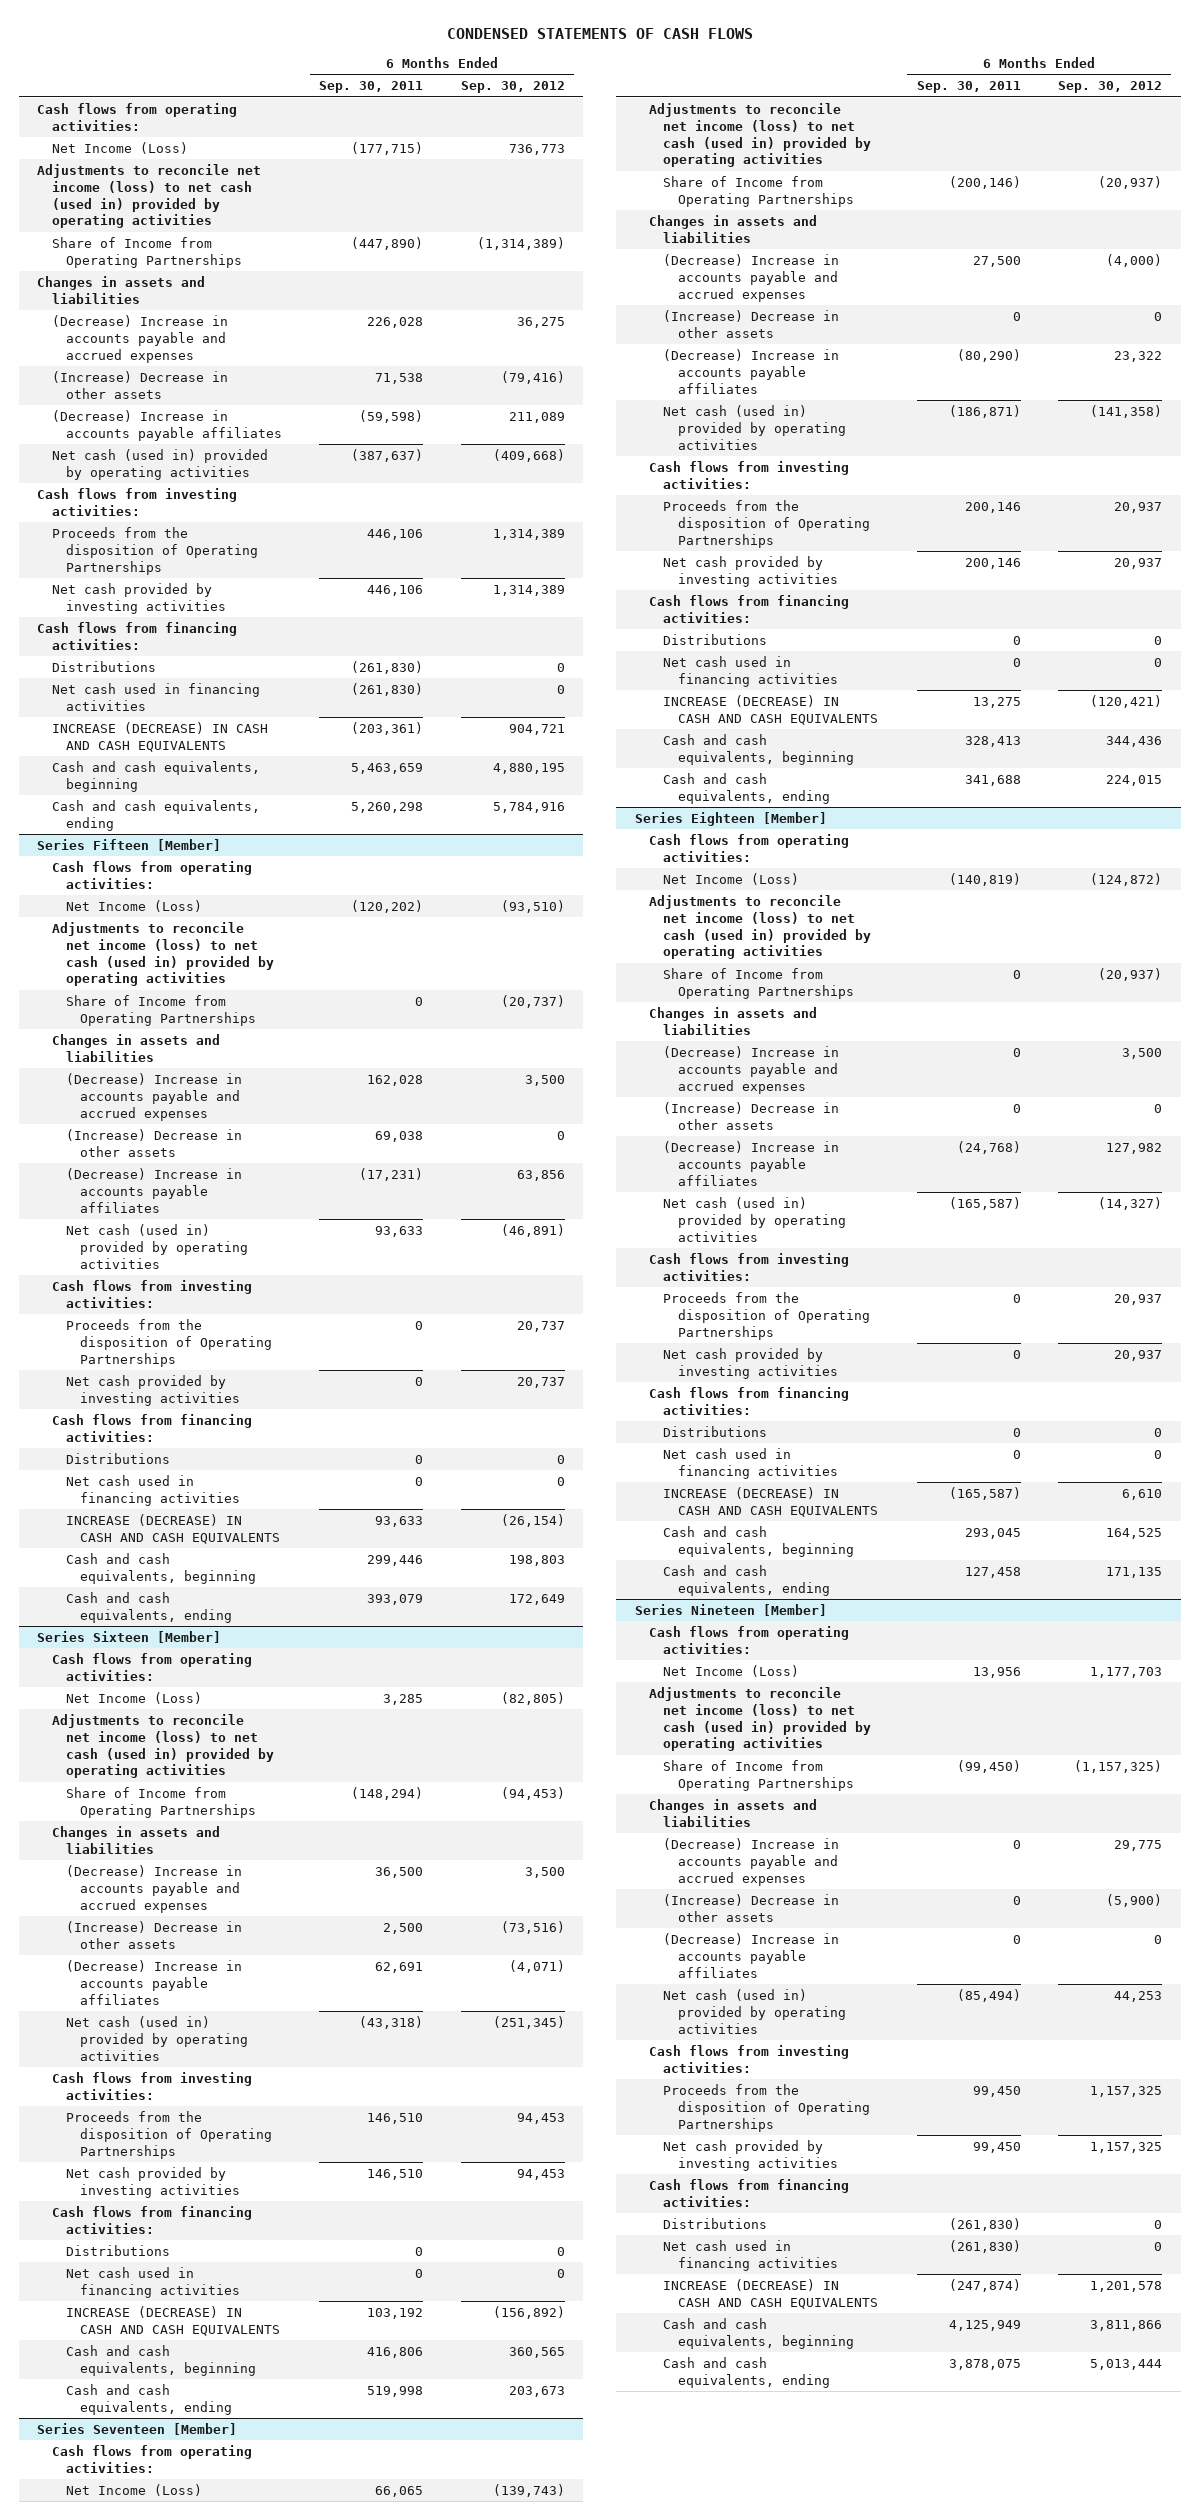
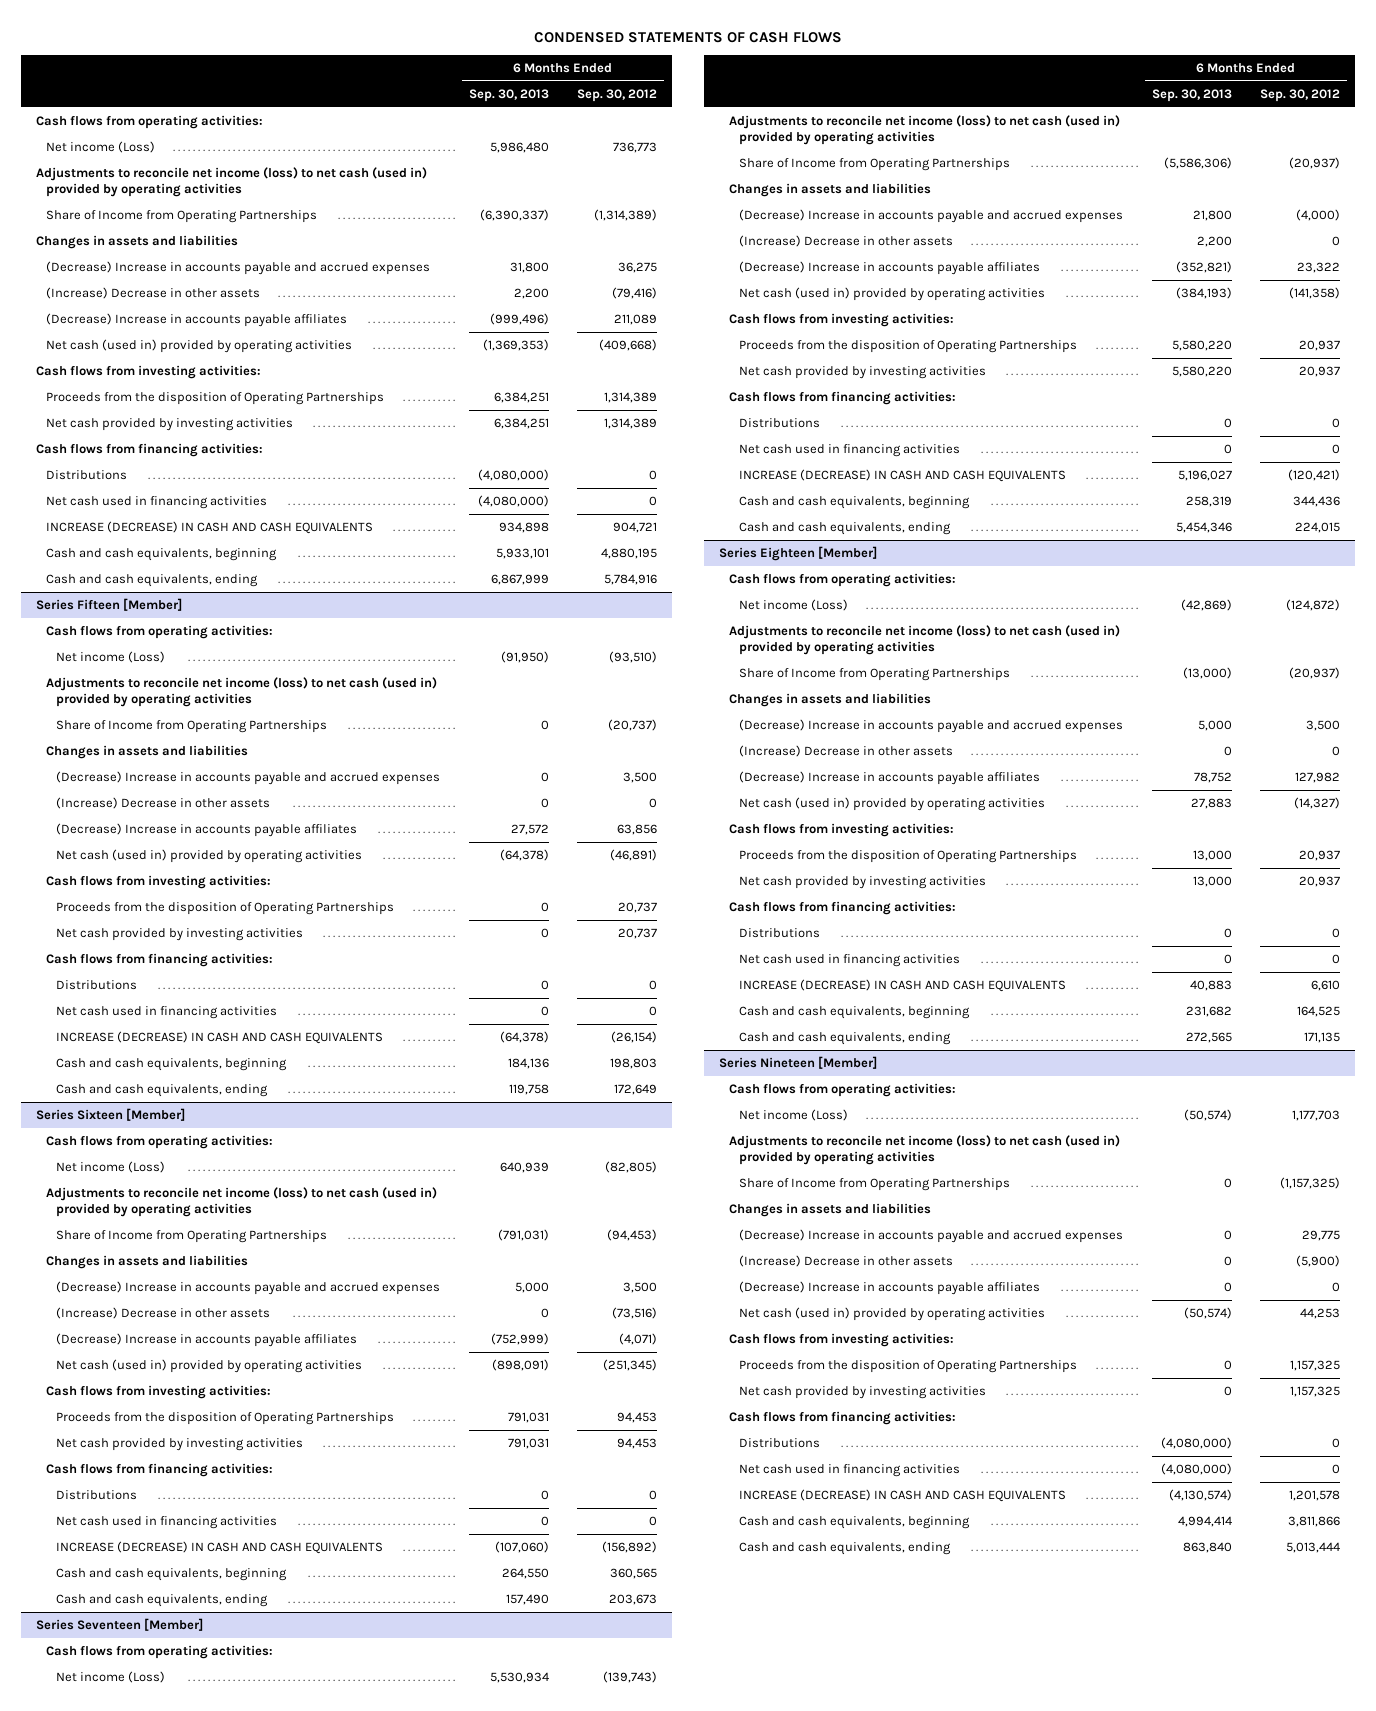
[319,81,424,94] Sep. 30, 2011 -> none
none -> [468,88,549,102] Sep. 30, 2013
[51,141,188,154] Net Income (Loss) -> [46,141,156,154] Net income (Loss)
[66,899,203,912] Net Income (Loss) -> [56,651,166,664] Net income (Loss)
[66,1691,203,1704] Net Income (Loss) -> [56,1161,166,1174] Net income (Loss)
[66,2483,203,2496] Net Income (Loss) -> [56,1671,166,1684] Net income (Loss)
[663,872,800,885] Net Income (Loss) -> [739,599,849,612] Net income (Loss)
[663,1664,800,1677] Net Income (Loss) -> [739,1109,849,1122] Net income (Loss)

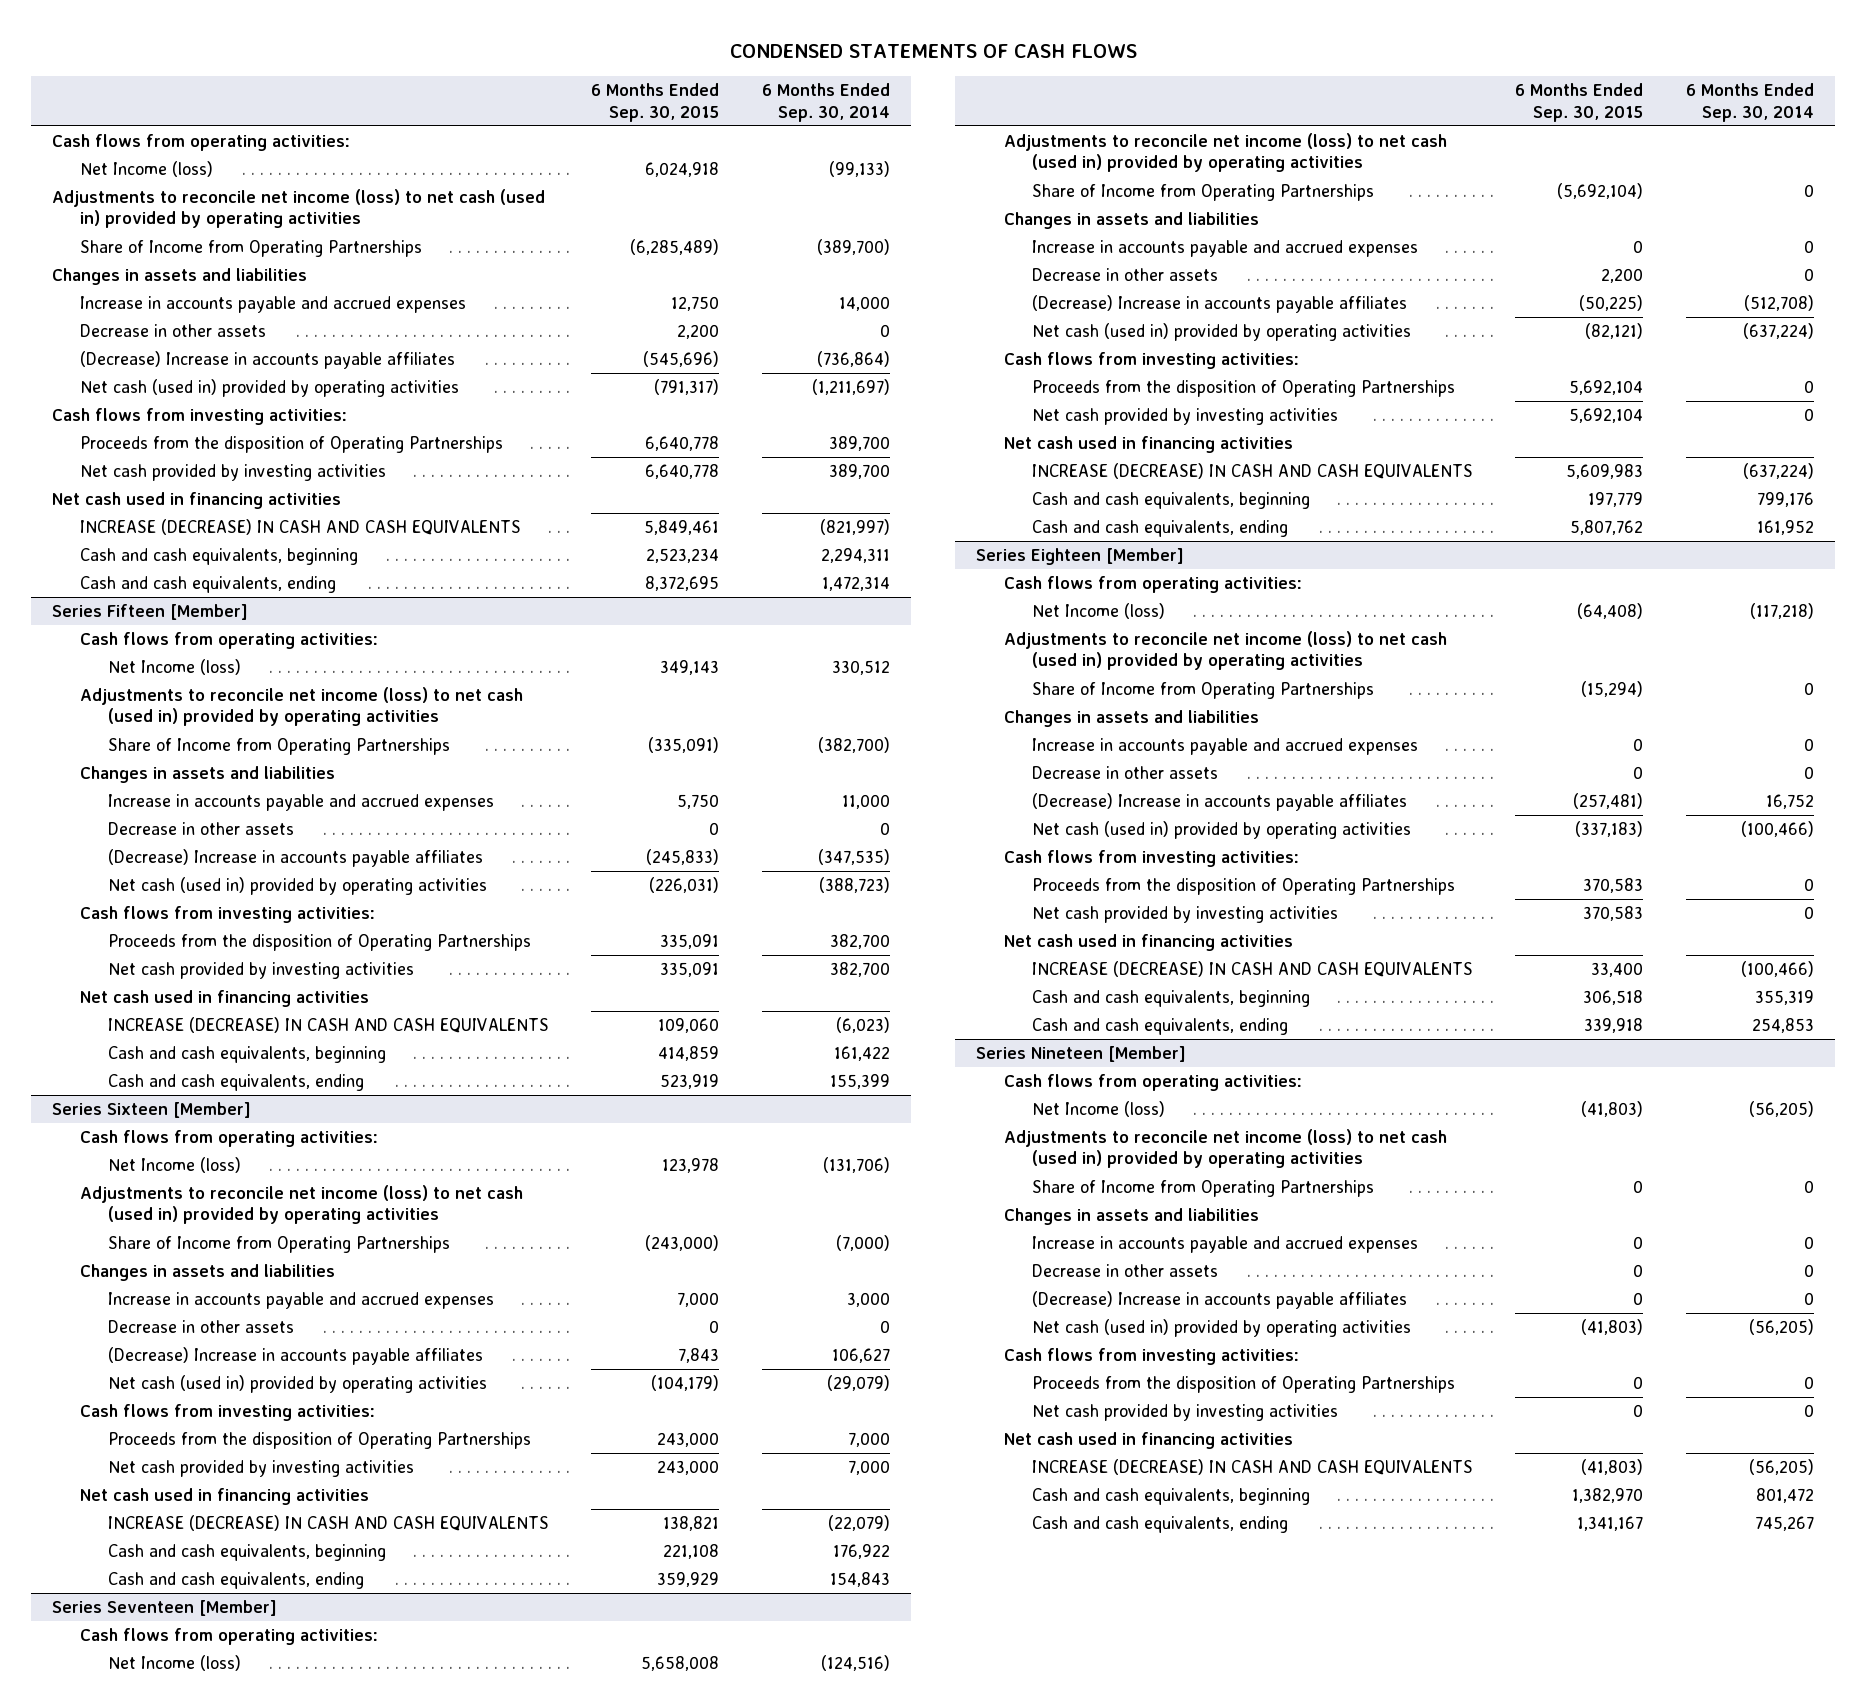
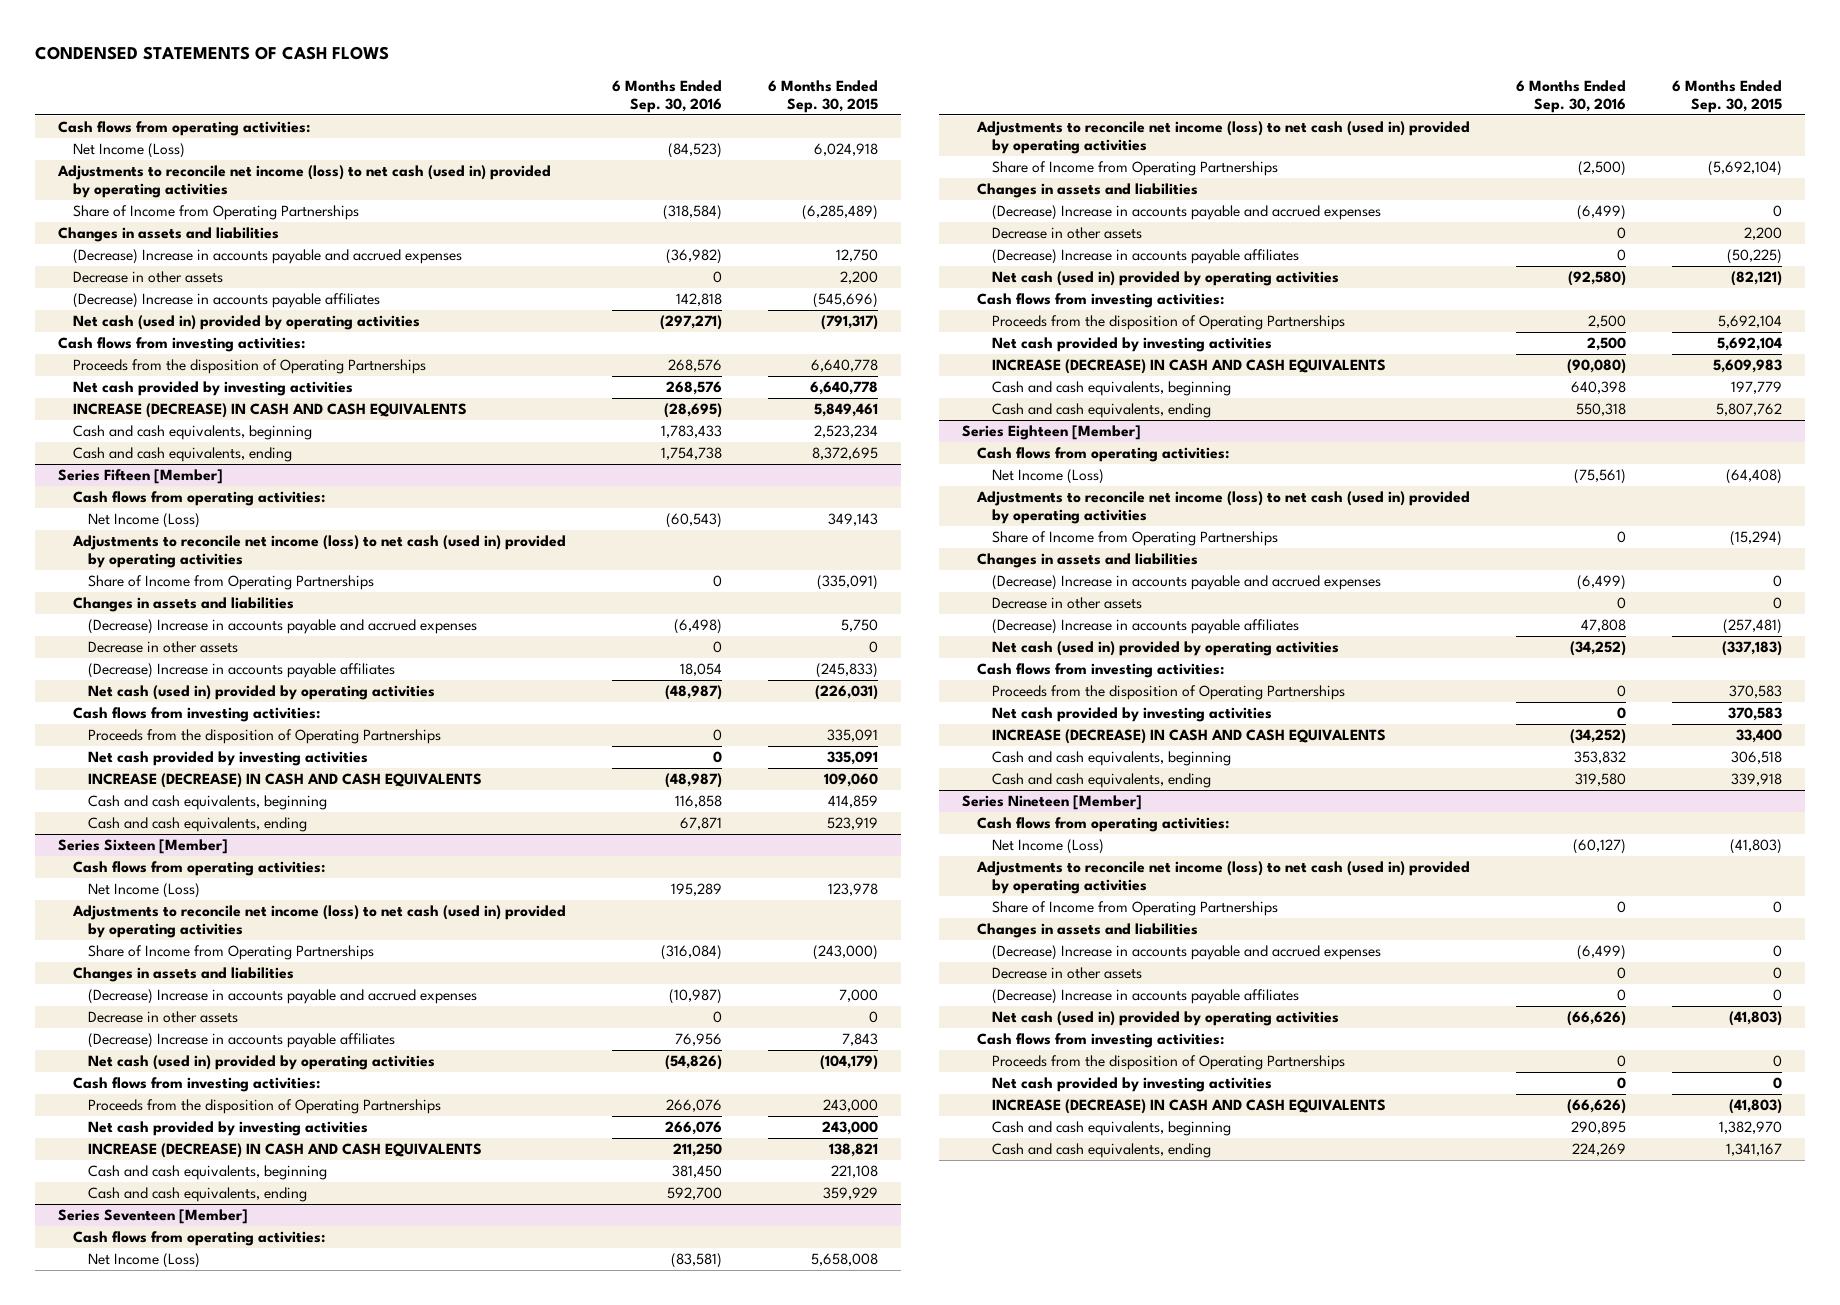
[761,83,890,122] 6 Months Ended Sep. 30, 2014 -> none
none -> [611,79,722,113] 6 Months Ended Sep. 30, 2016
[79,161,213,178] Net Income (loss) -> [73,143,186,159] Net Income (Loss)
[79,296,466,314] Increase in accounts payable and accrued expenses -> [73,249,463,265] (Decrease) Increase in accounts payable and accrued expenses
[52,492,342,510] Net cash used in financing activities -> none
[107,659,241,676] Net Income (loss) -> [88,513,201,529] Net Income (Loss)
[107,794,494,812] Increase in accounts payable and accrued expenses -> [88,619,478,635] (Decrease) Increase in accounts payable and accrued expenses
[79,990,369,1008] Net cash used in financing activities -> none
[107,1157,241,1174] Net Income (loss) -> [88,883,201,899] Net Income (Loss)
[107,1292,494,1310] Increase in accounts payable and accrued expenses -> [88,989,478,1005] (Decrease) Increase in accounts payable and accrued expenses
[79,1488,369,1506] Net cash used in financing activities -> none
[107,1655,241,1672] Net Income (loss) -> [88,1253,201,1269] Net Income (Loss)
[1032,240,1419,258] Increase in accounts payable and accrued expenses -> [992,205,1382,221] (Decrease) Increase in accounts payable and accrued expenses
[1004,436,1294,454] Net cash used in financing activities -> none
[1032,603,1166,620] Net Income (loss) -> [992,469,1105,485] Net Income (Loss)
[1032,738,1419,756] Increase in accounts payable and accrued expenses -> [992,575,1382,591] (Decrease) Increase in accounts payable and accrued expenses
[1004,934,1294,952] Net cash used in financing activities -> none
[1032,1101,1166,1118] Net Income (loss) -> [992,839,1105,855] Net Income (Loss)
[1032,1236,1419,1254] Increase in accounts payable and accrued expenses -> [992,945,1382,961] (Decrease) Increase in accounts payable and accrued expenses
[1004,1432,1294,1450] Net cash used in financing activities -> none

